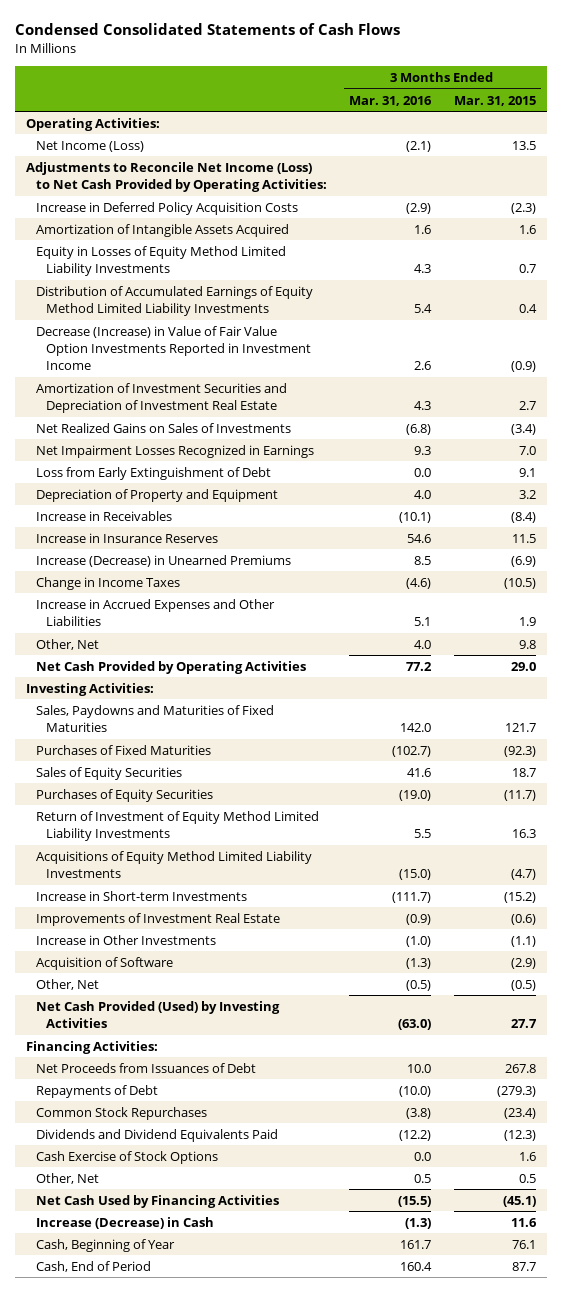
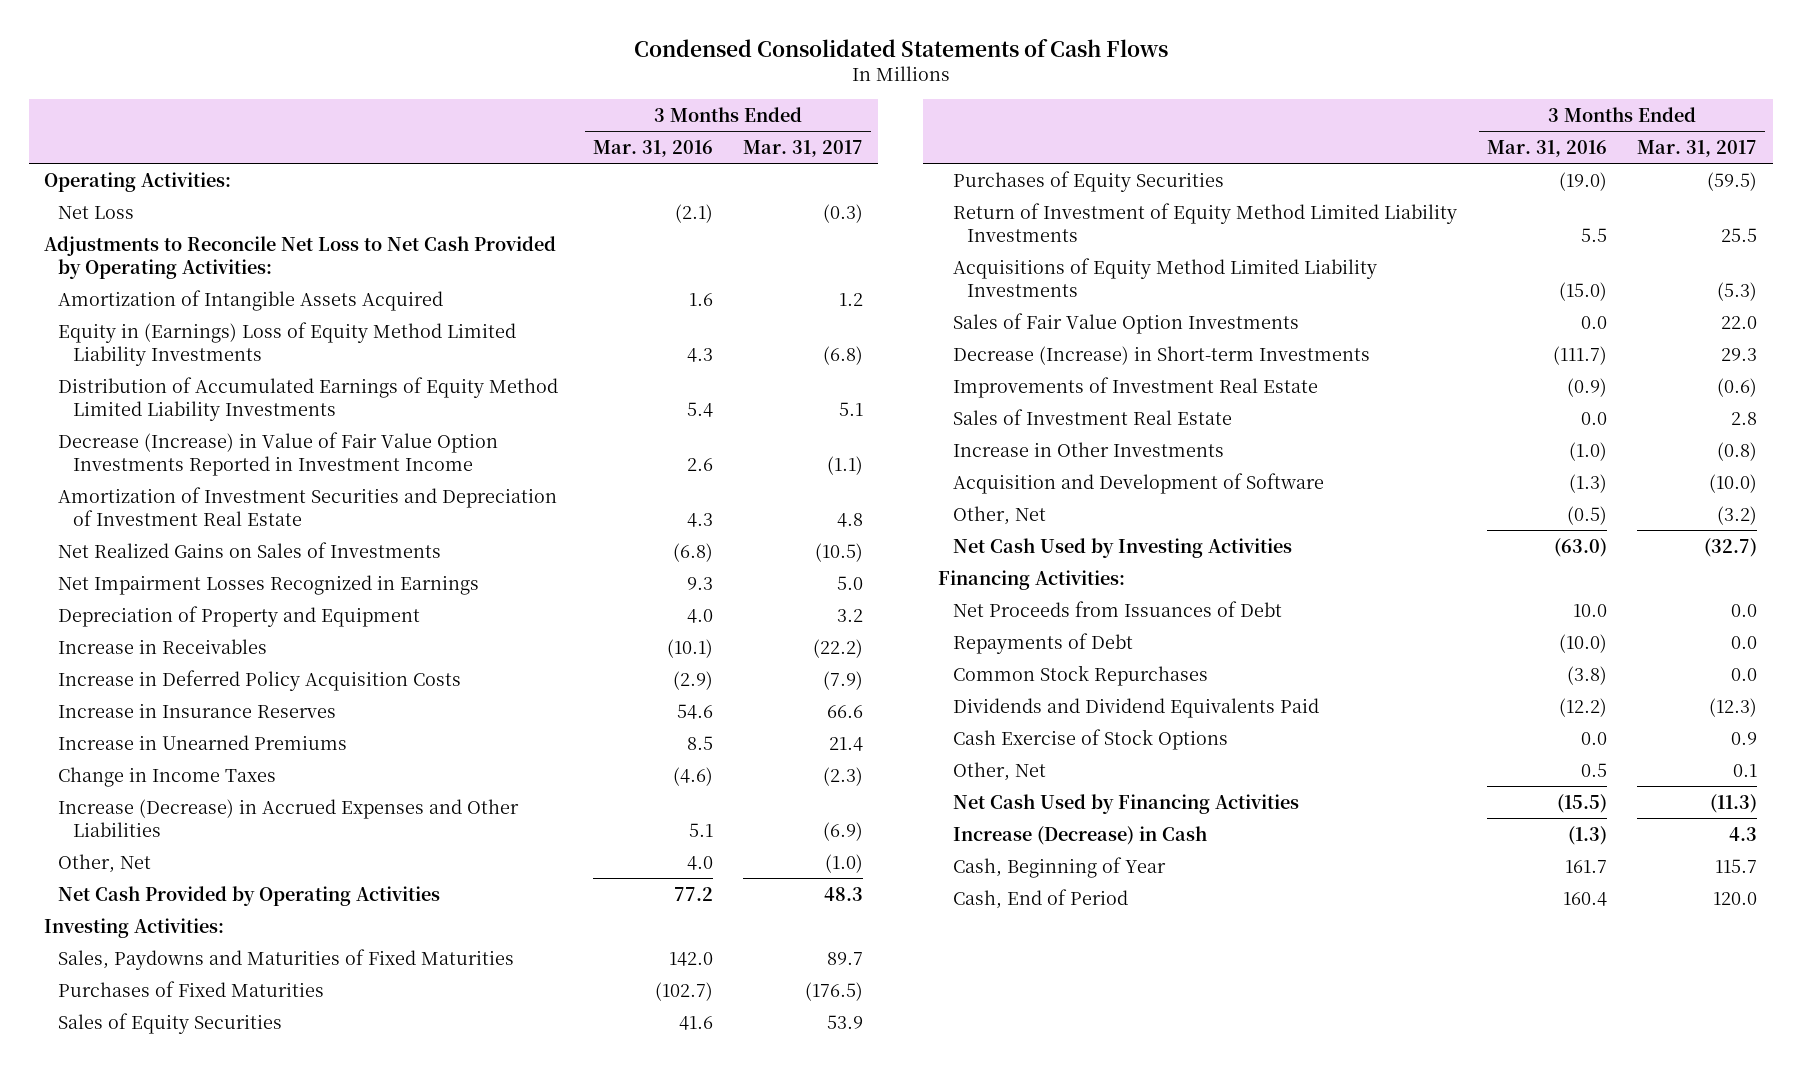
[453,95,536,106] Mar. 31, 2015 -> none
none -> [742,139,863,157] Mar. 31, 2017
[35,140,144,152] Net Income (Loss) -> [58,205,135,219] Net Loss
[25,161,327,193] Adjustments to Reconcile Net Income (Loss) to Net Cash Provided by Operating Activities: -> [44,235,557,279] Adjustments to Reconcile Net Loss to Net Cash Provided by Operating Activities:
[35,245,286,277] Equity in Losses of Equity Method Limited Liability Investments -> [58,321,517,366] Equity in (Earnings) Loss of Equity Method Limited Liability Investments
[35,466,271,480] Loss from Early Extinguishment of Debt -> none
[35,201,298,215] Increase in Deferred Policy Acquisition Costs -> [58,669,462,691] Increase in Deferred Policy Acquisition Costs
[35,554,291,567] Increase (Decrease) in Unearned Premiums -> [58,734,348,750] Increase in Unearned Premiums
[35,598,275,627] Increase in Accrued Expenses and Other Liabilities -> [58,798,520,837] Increase (Decrease) in Accrued Expenses and Other Liabilities
none -> [952,312,1299,334] Sales of Fair Value Option Investments
[35,890,247,901] Increase in Short-term Investments -> [952,345,1370,365] Decrease (Increase) in Short-term Investments
none -> [952,408,1232,425] Sales of Investment Real Estate
[35,956,173,970] Acquisition of Software -> [952,472,1324,494] Acquisition and Development of Software
[35,1000,280,1029] Net Cash Provided (Used) by Investing Activities -> [952,537,1292,558] Net Cash Used by Investing Activities

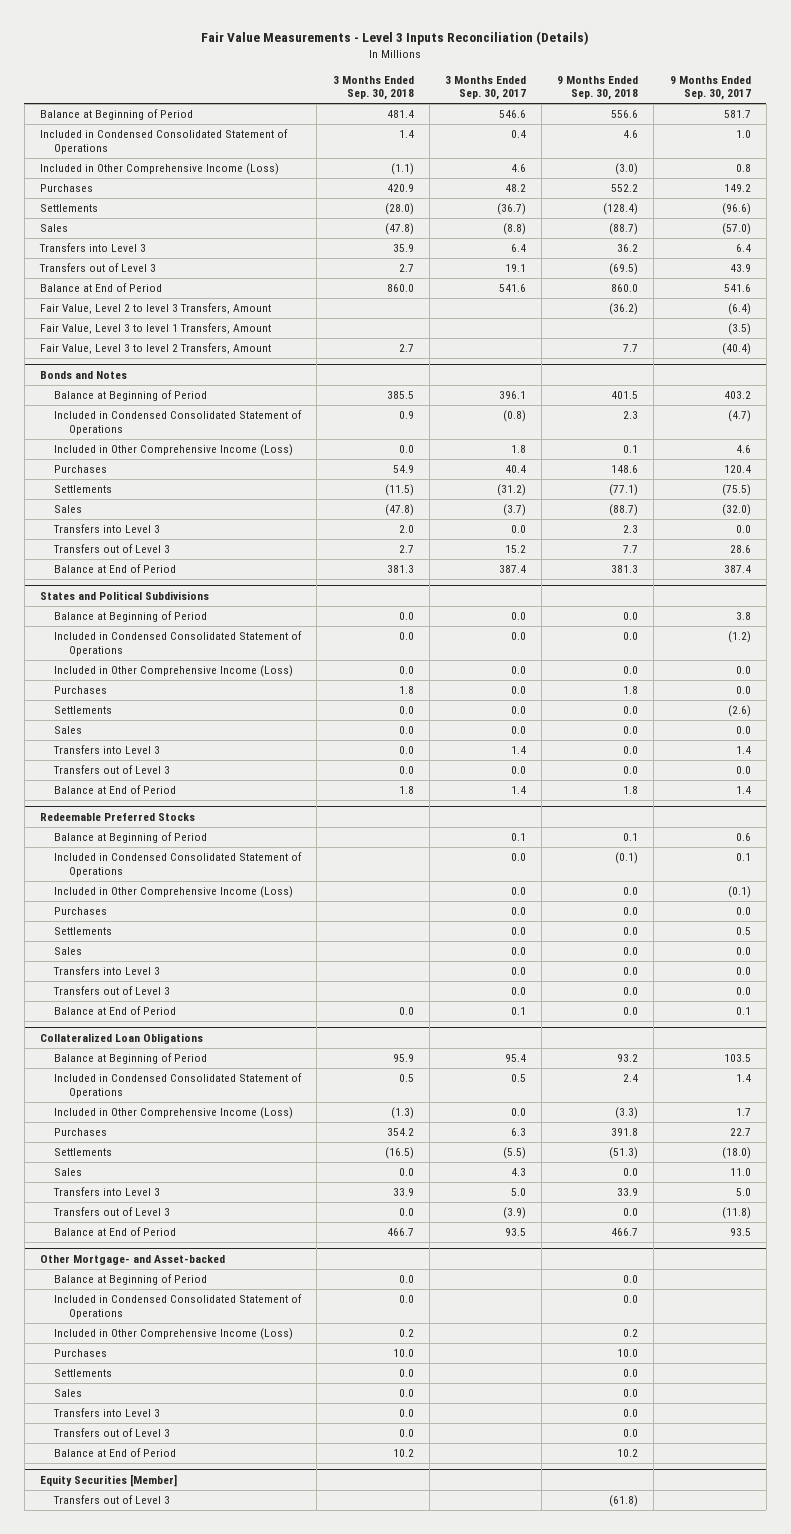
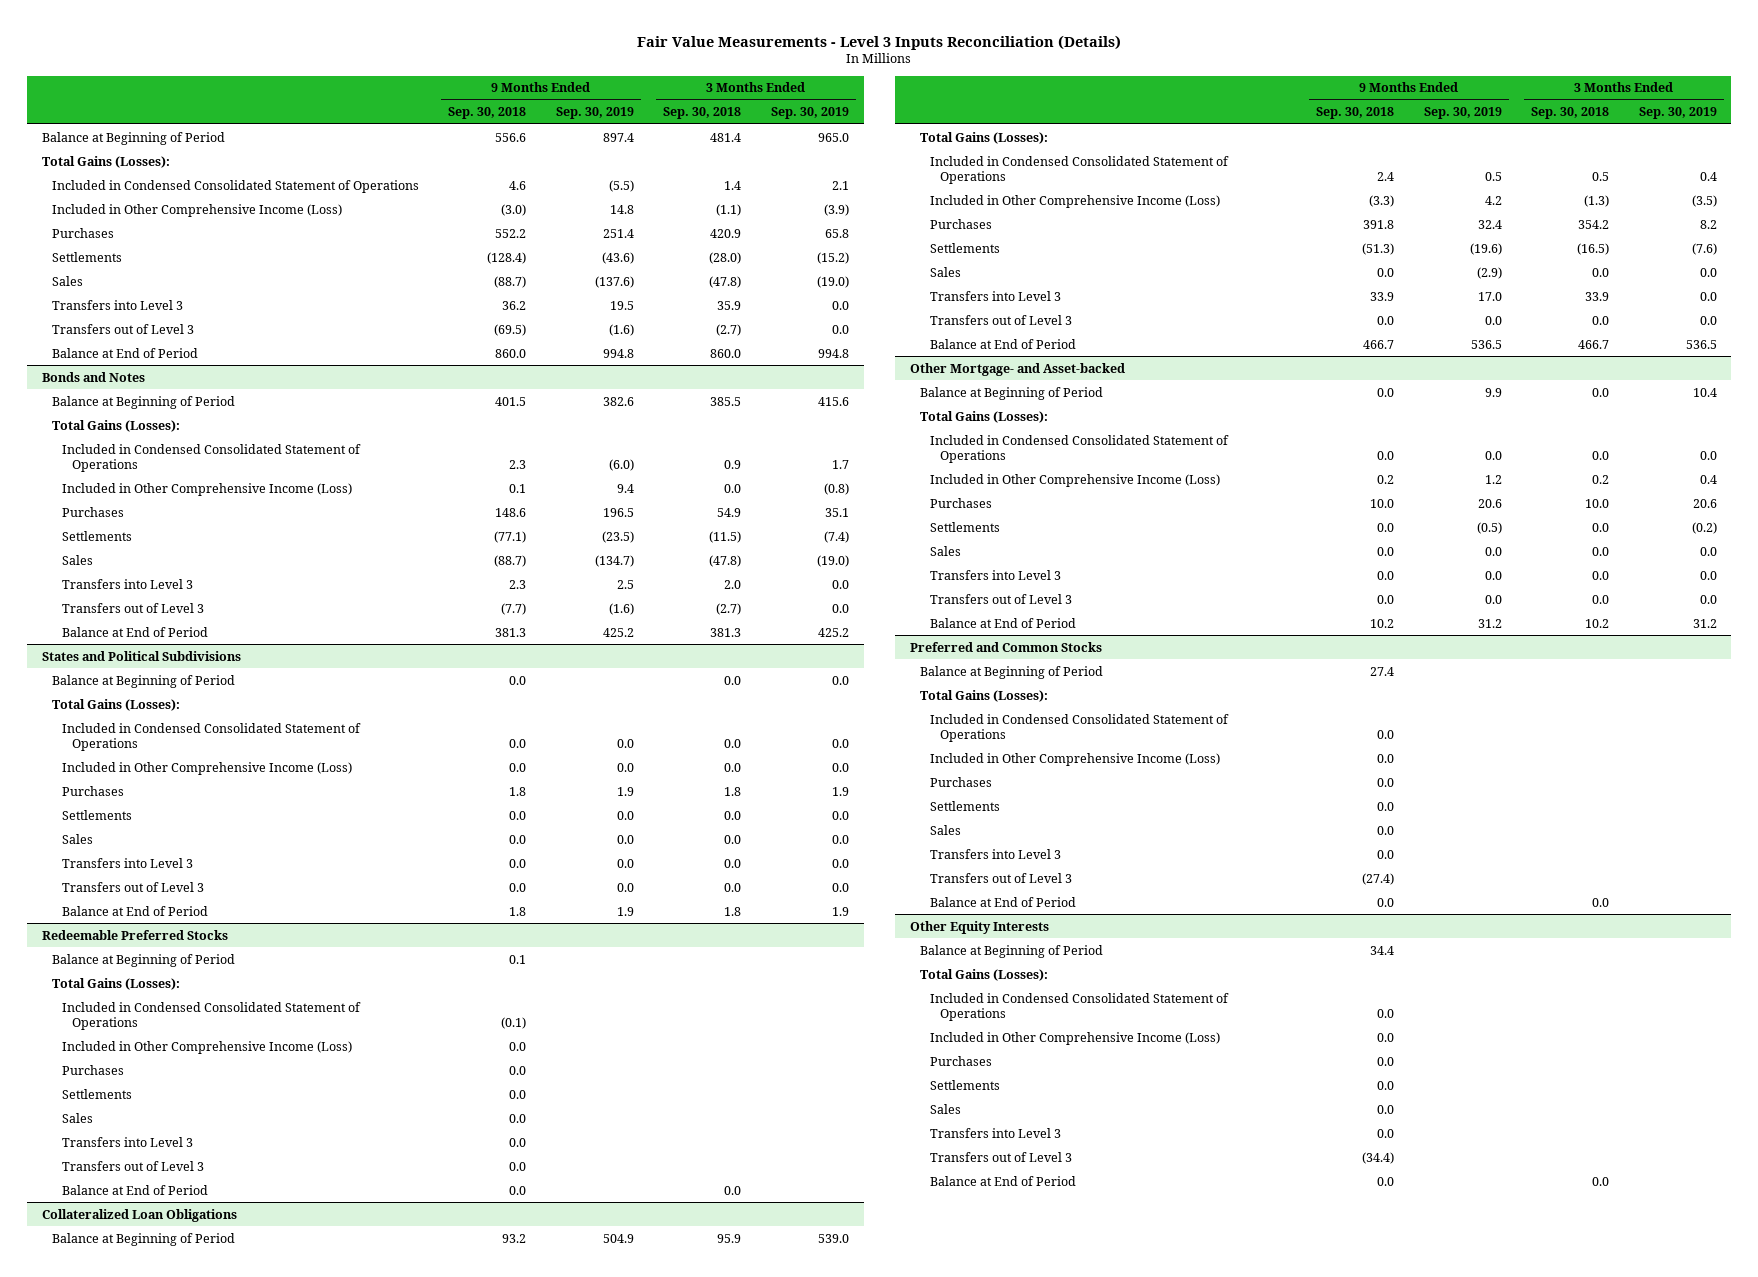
[444,75,526,101] 3 Months Ended Sep. 30, 2017 -> none
[669,75,751,101] 9 Months Ended Sep. 30, 2017 -> none
none -> [555,107,634,120] Sep. 30, 2019
none -> [770,107,849,120] Sep. 30, 2019
none -> [41,155,170,168] Total Gains (Losses):
[398,264,414,273] 2.7 -> [716,323,742,336] (2.7)
[39,303,271,315] Fair Value, Level 2 to level 3 Transfers, Amount -> none
[39,323,271,335] Fair Value, Level 3 to level 1 Transfers, Amount -> none
[39,343,271,355] Fair Value, Level 3 to level 2 Transfers, Amount -> none
none -> [51,419,180,432] Total Gains (Losses):
[398,545,414,554] 2.7 -> [716,602,742,615] (2.7)
[623,545,639,554] 7.7 -> [501,602,527,615] (7.7)
none -> [51,698,180,711] Total Gains (Losses):
none -> [51,977,180,990] Total Gains (Losses):
none -> [919,131,1048,144] Total Gains (Losses):
none -> [919,410,1048,423] Total Gains (Losses):
[39,1474,177,1488] Equity Securities [Member] -> none
none -> [909,641,1102,652] Preferred and Common Stocks
none -> [919,665,1103,679] Balance at Beginning of Period
none -> [919,689,1048,702] Total Gains (Losses):
none -> [929,713,1229,742] Included in Condensed Consolidated Statement of Operations
none -> [929,752,1220,766] Included in Other Comprehensive Income (Loss)
none -> [929,776,992,787] Purchases
none -> [929,800,1000,811] Settlements
none -> [929,824,961,835] Sales
none -> [929,848,1061,859] Transfers into Level 3
[609,1495,639,1508] (61.8) -> [1362,872,1395,885] (27.4)
none -> [929,896,1076,907] Balance at End of Period
none -> [909,920,1049,934] Other Equity Interests
none -> [919,944,1103,958] Balance at Beginning of Period
none -> [919,968,1048,981] Total Gains (Losses):
none -> [929,992,1229,1021] Included in Condensed Consolidated Statement of Operations
none -> [929,1031,1220,1045] Included in Other Comprehensive Income (Loss)
none -> [929,1055,992,1066] Purchases
none -> [929,1079,1000,1090] Settlements
none -> [929,1103,961,1114] Sales
none -> [929,1127,1061,1138] Transfers into Level 3
none -> [929,1151,1072,1162] Transfers out of Level 3
none -> [929,1175,1076,1186] Balance at End of Period

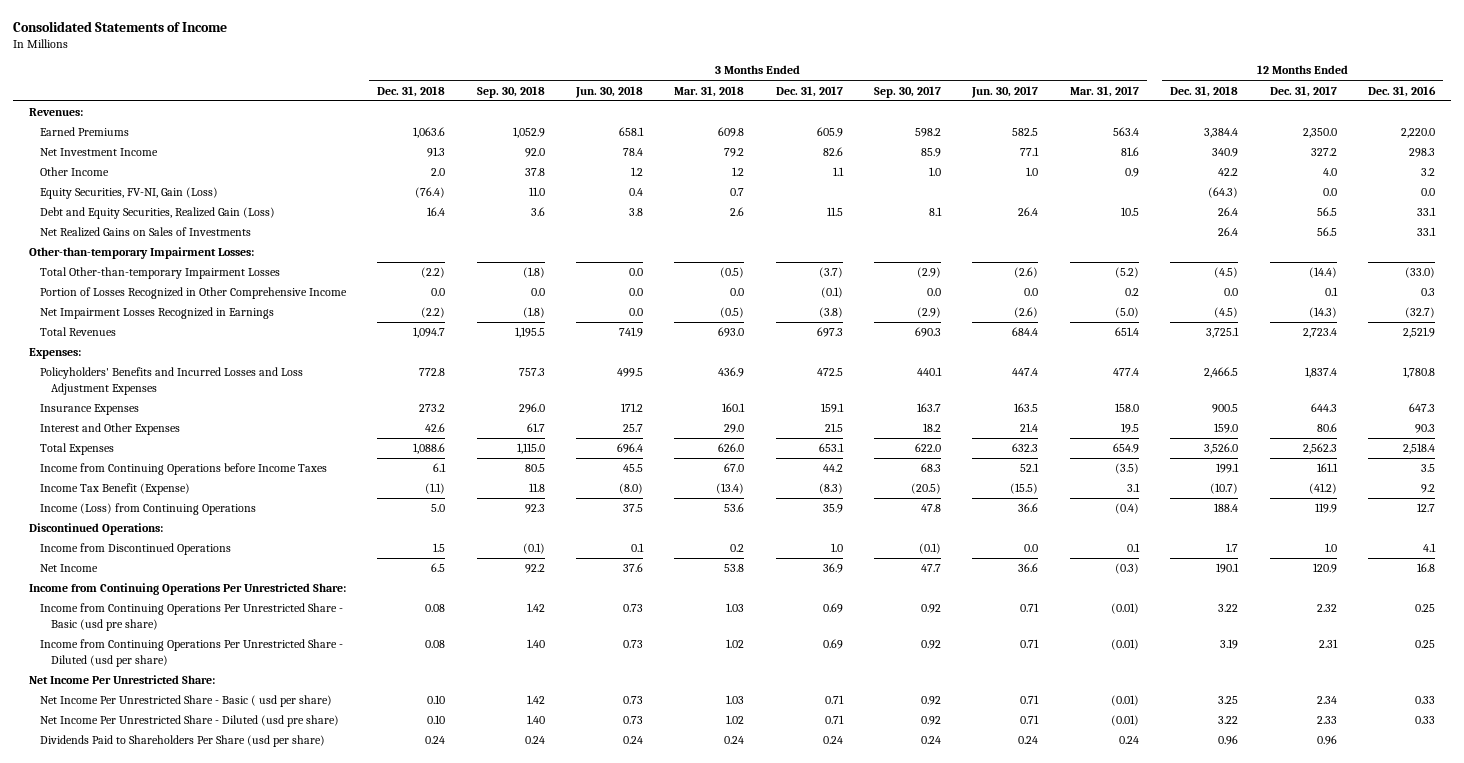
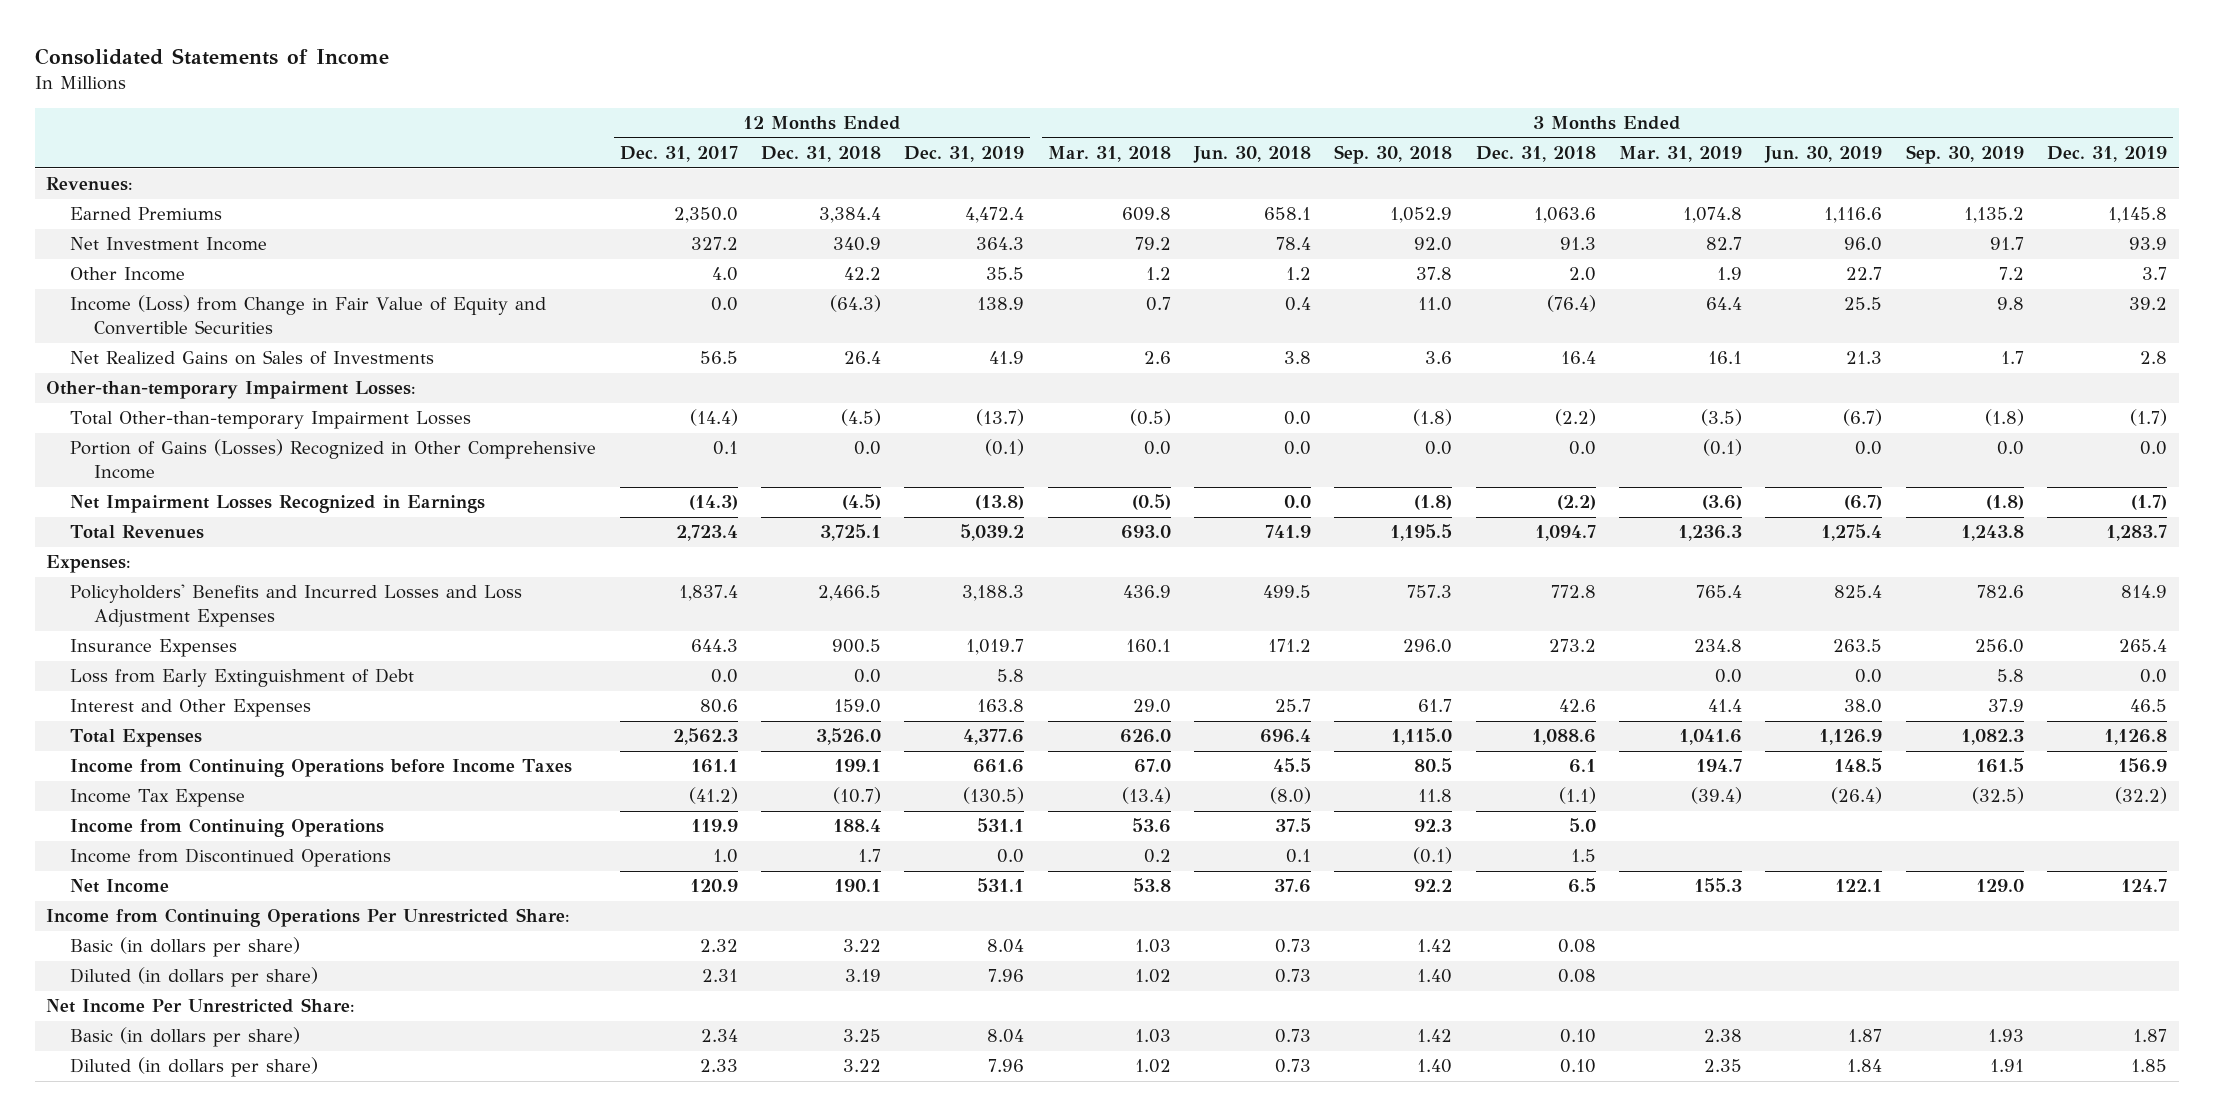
[775,85,843,97] Dec. 31, 2017 -> none
[874,85,942,98] Sep. 30, 2017 -> none
[971,85,1039,98] Jun. 30, 2017 -> none
[1069,85,1139,97] Mar. 31, 2017 -> none
[1367,85,1436,97] Dec. 31, 2016 -> none
none -> [904,146,1025,163] Dec. 31, 2019
none -> [1618,146,1742,163] Mar. 31, 2019
none -> [1764,146,1883,164] Jun. 30, 2019
none -> [1905,145,2024,165] Sep. 30, 2019
none -> [2046,146,2167,163] Dec. 31, 2019
[39,227,251,238] Net Realized Gains on Sales of Investments -> none
[39,187,218,200] Equity Securities, FV-NI, Gain (Loss) -> [70,295,547,336] Income (Loss) from Change in Fair Value of Equity and Convertible Securities
[39,207,275,220] Debt and Equity Securities, Realized Gain (Loss) -> [70,350,435,366] Net Realized Gains on Sales of Investments
[39,287,347,300] Portion of Losses Recognized in Other Comprehensive Income -> [70,439,597,480] Portion of Gains (Losses) Recognized in Other Comprehensive Income
none -> [70,668,415,688] Loss from Early Extinguishment of Debt
[28,523,163,536] Discontinued Operations: -> none
[39,483,190,496] Income Tax Benefit (Expense) -> [70,789,246,808] Income Tax Expense
[39,503,256,516] Income (Loss) from Continuing Operations -> [70,818,385,838] Income from Continuing Operations
[39,603,343,631] Income from Continuing Operations Per Unrestricted Share - Basic (usd pre share) -> [70,937,301,958] Basic (in dollars per share)
[39,639,343,667] Income from Continuing Operations Per Unrestricted Share - Diluted (usd per share) -> [70,967,319,988] Diluted (in dollars per share)
[39,735,325,748] Dividends Paid to Shareholders Per Share (usd per share) -> none
[39,695,332,708] Net Income Per Unrestricted Share - Basic ( usd per share) -> [70,1027,301,1048] Basic (in dollars per share)
[39,715,339,728] Net Income Per Unrestricted Share - Diluted (usd pre share) -> [70,1057,319,1078] Diluted (in dollars per share)

